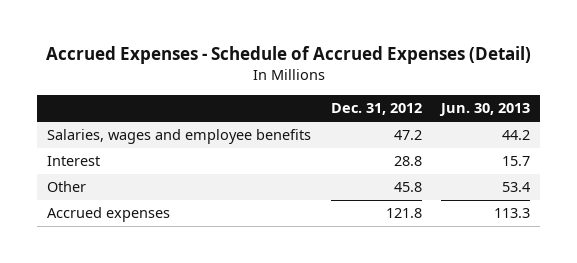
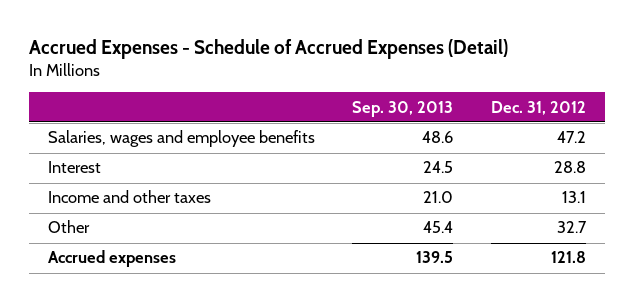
[439,103,531,117] Jun. 30, 2013 -> none
none -> [352,100,454,117] Sep. 30, 2013
none -> [47,190,211,204] Income and other taxes
[393,182,422,193] 45.8 -> [556,221,587,234] 32.7

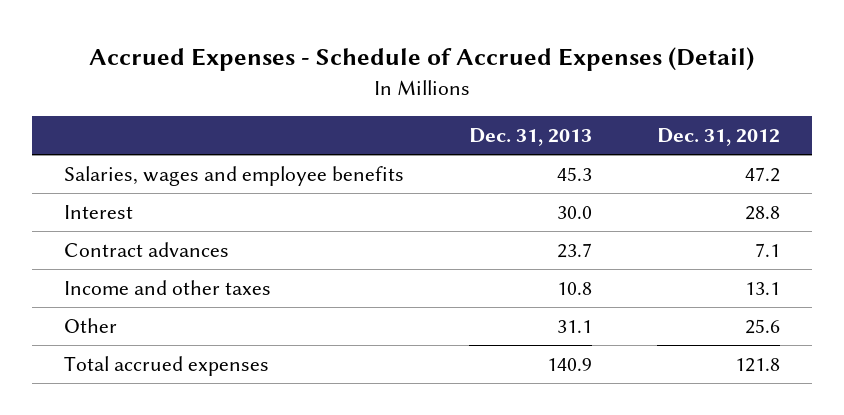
[352,100,454,117] Sep. 30, 2013 -> none
none -> [469,128,593,147] Dec. 31, 2013
none -> [64,242,230,258] Contract advances
[556,221,587,234] 32.7 -> [744,319,780,335] 25.6
[47,250,176,268] Accrued expenses -> [64,356,270,377] Total accrued expenses

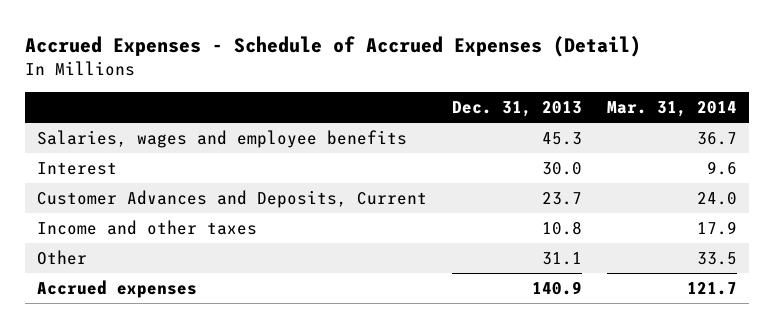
[656,128,780,147] Dec. 31, 2012 -> none
none -> [607,101,738,118] Mar. 31, 2014
[64,242,230,258] Contract advances -> [37,190,428,209] Customer Advances and Deposits, Current
[64,356,270,377] Total accrued expenses -> [37,280,198,299] Accrued expenses

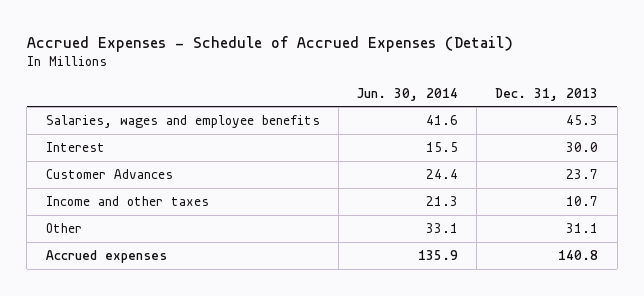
[607,101,738,118] Mar. 31, 2014 -> none
none -> [356,87,458,101] Jun. 30, 2014
[37,190,428,209] Customer Advances and Deposits, Current -> [45,169,173,180] Customer Advances
[542,221,583,236] 10.8 -> [566,196,599,207] 10.7
[532,281,583,296] 140.9 -> [558,250,599,261] 140.8

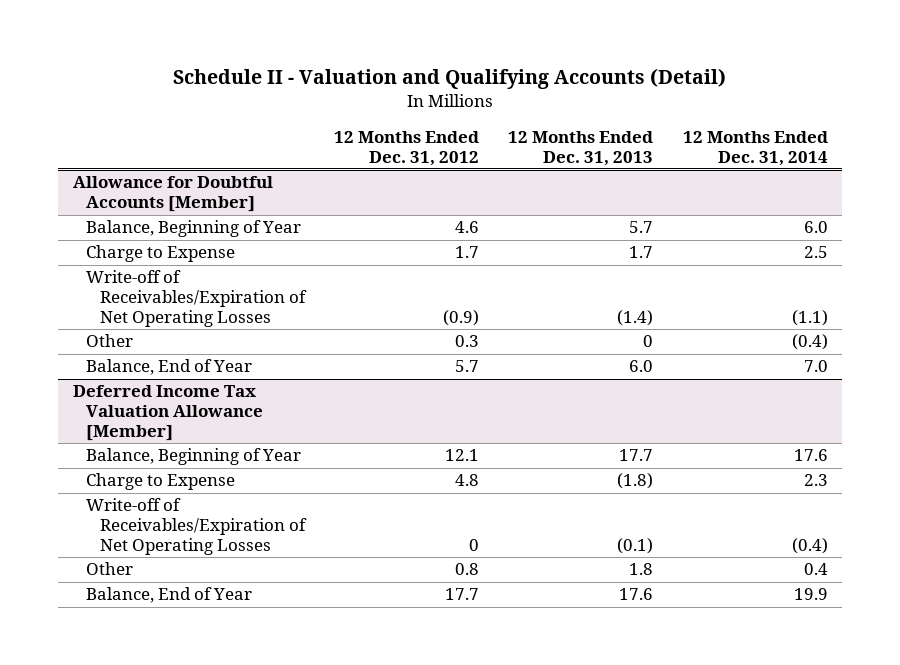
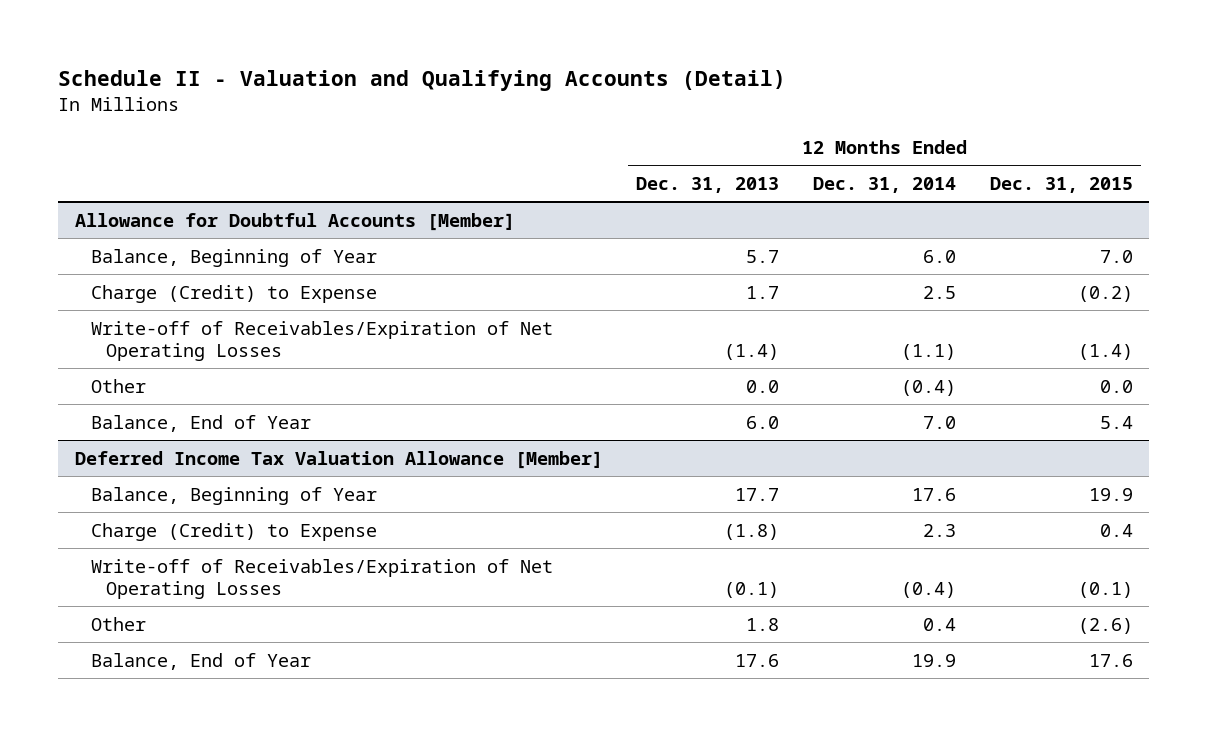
[334,130,480,166] 12 Months Ended Dec. 31, 2012 -> none
none -> [989,176,1133,193] Dec. 31, 2015
[86,245,236,263] Charge to Expense -> [90,284,377,303] Charge (Credit) to Expense
[643,335,654,348] 0 -> [746,379,780,393] 0.0
[86,473,236,491] Charge to Expense -> [90,522,377,541] Charge (Credit) to Expense

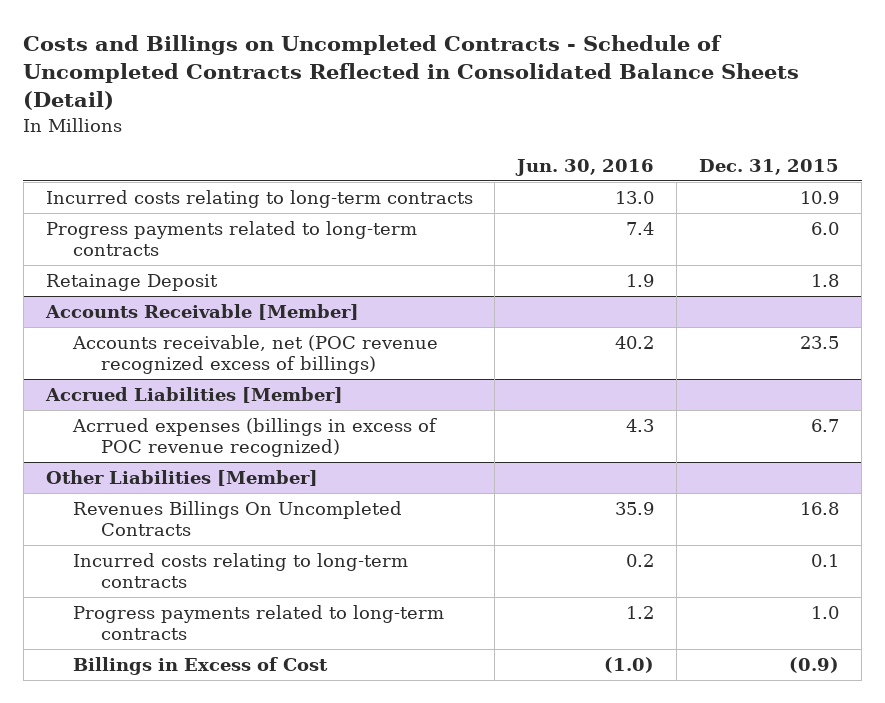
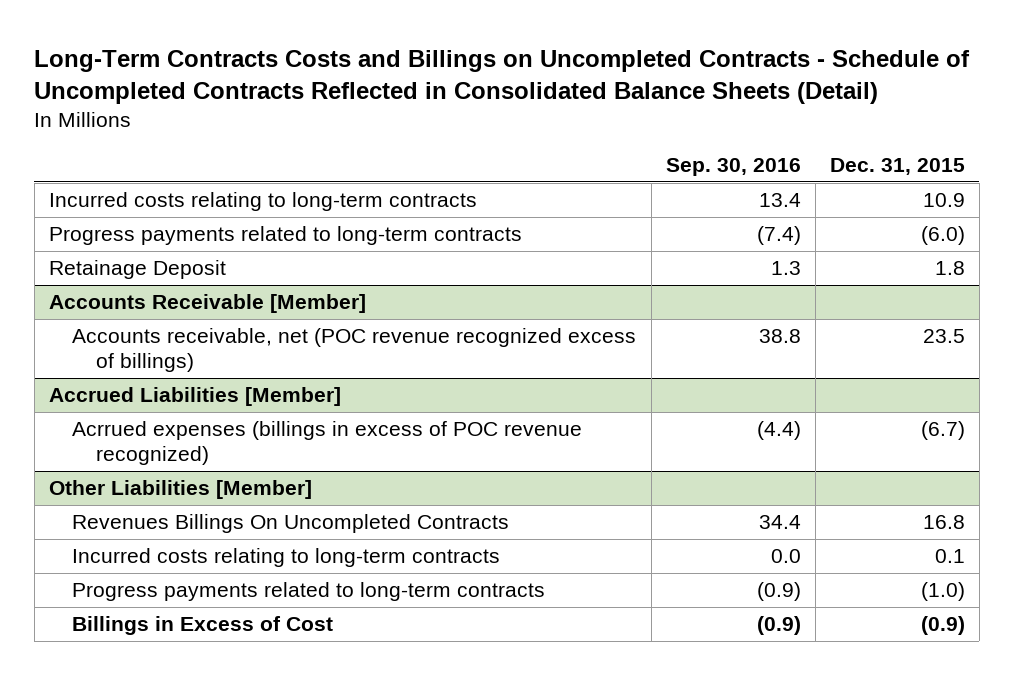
[23,35,800,111] Costs and Billings on Uncompleted Contracts - Schedule of Uncompleted Contracts Reflected in Consolidated Balance Sheets (Detail) -> [34,49,971,104] Long-Term Contracts Costs and Billings on Uncompleted Contracts - Schedule of Uncompleted Contracts Reflected in Consolidated Balance Sheets (Detail)
[515,158,655,176] Jun. 30, 2016 -> none
none -> [665,157,801,176] Sep. 30, 2016
[811,222,840,236] 6.0 -> [920,226,965,246] (6.0)
[811,419,840,433] 6.7 -> [920,421,965,441] (6.7)
[811,606,840,620] 1.0 -> [920,582,965,602] (1.0)

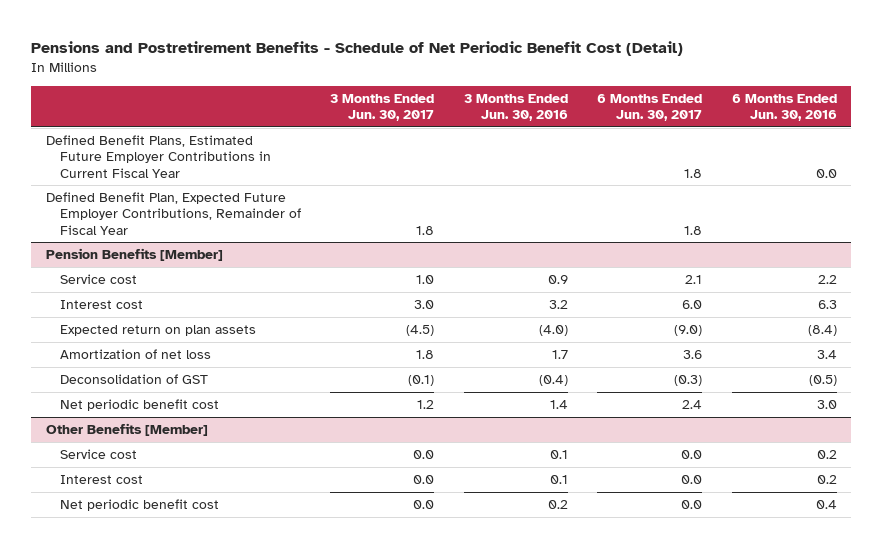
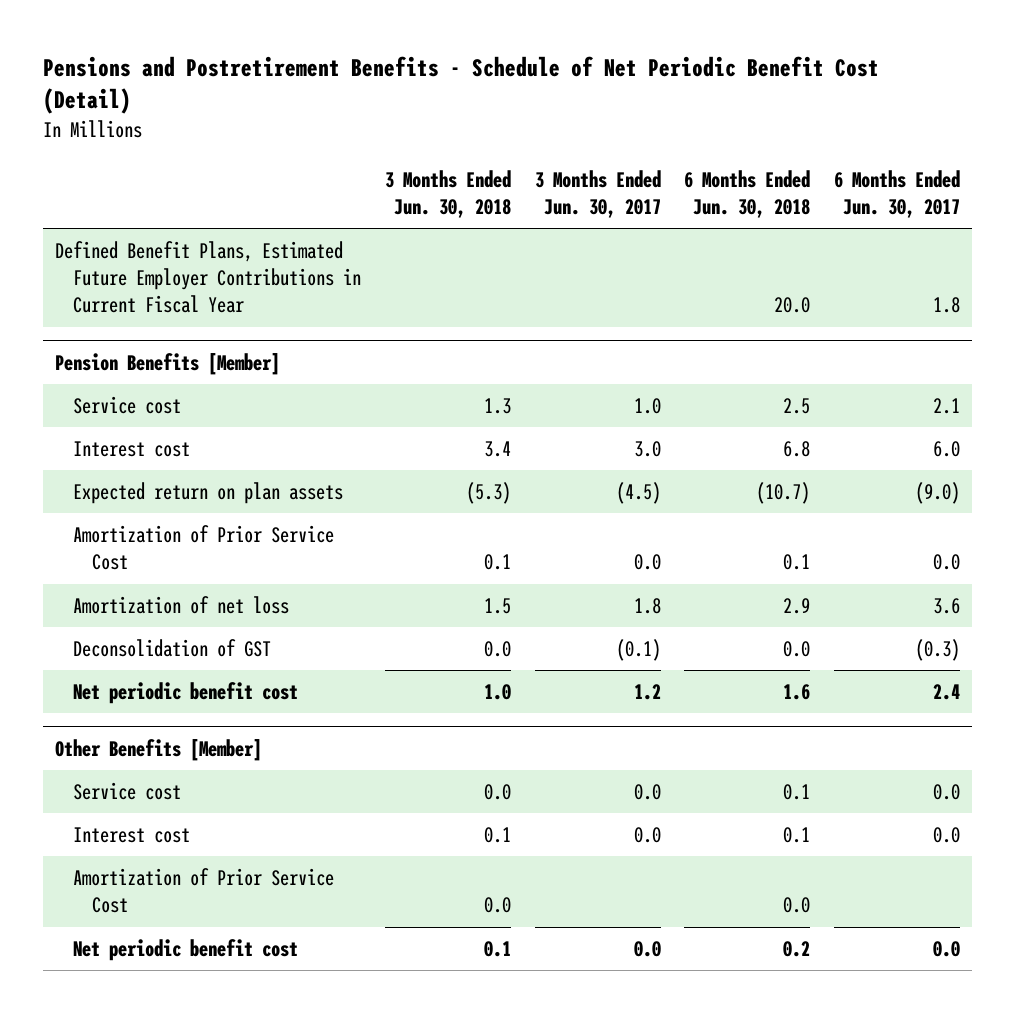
[463,93,568,122] 3 Months Ended Jun. 30, 2016 -> none
[731,93,837,122] 6 Months Ended Jun. 30, 2016 -> none
none -> [385,169,512,218] 3 Months Ended Jun. 30, 2018
none -> [684,169,811,218] 6 Months Ended Jun. 30, 2018
[45,192,301,235] Defined Benefit Plan, Expected Future Employer Contributions, Remainder of Fiscal Year -> none
none -> [73,525,335,571] Amortization of Prior Service Cost
none -> [73,868,335,914] Amortization of Prior Service Cost

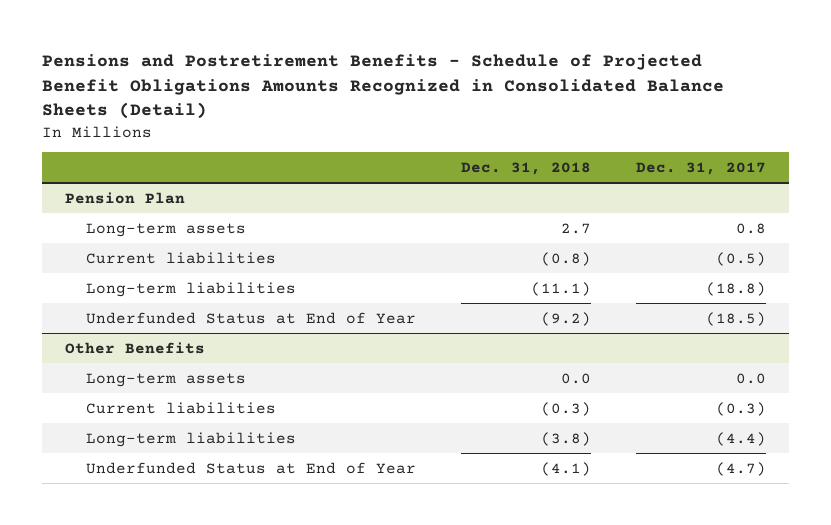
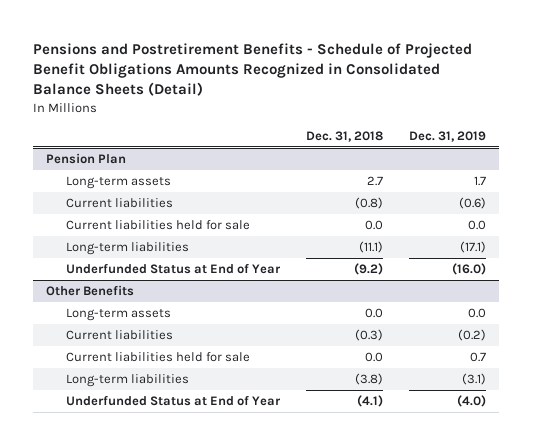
[636,161,767,175] Dec. 31, 2017 -> none
none -> [409,130,487,142] Dec. 31, 2019
none -> [66,220,251,231] Current liabilities held for sale
none -> [66,352,251,363] Current liabilities held for sale

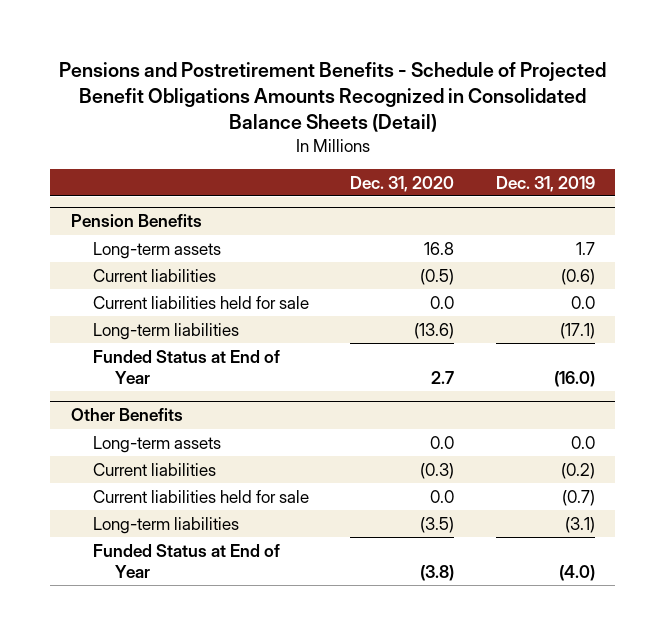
[306,130,384,142] Dec. 31, 2018 -> none
none -> [350,175,455,192] Dec. 31, 2020
[46,153,127,165] Pension Plan -> [70,214,202,228] Pension Benefits
[66,263,282,275] Underfunded Status at End of Year -> [93,349,281,384] Funded Status at End of Year
[470,352,487,363] 0.7 -> [561,489,595,506] (0.7)
[66,395,282,407] Underfunded Status at End of Year -> [93,543,281,578] Funded Status at End of Year

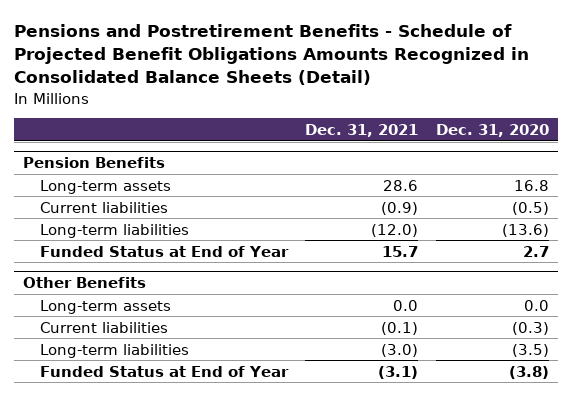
[495,175,595,192] Dec. 31, 2019 -> none
none -> [305,124,419,138] Dec. 31, 2021
[93,295,310,309] Current liabilities held for sale -> none
[93,489,310,503] Current liabilities held for sale -> none

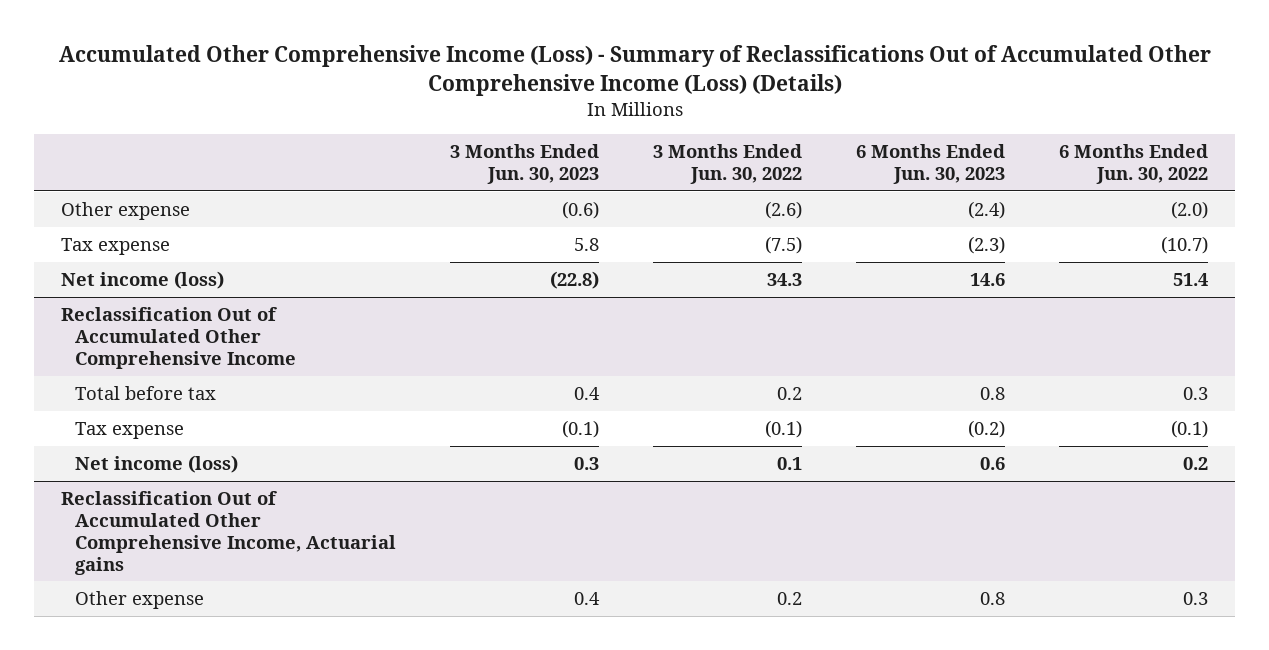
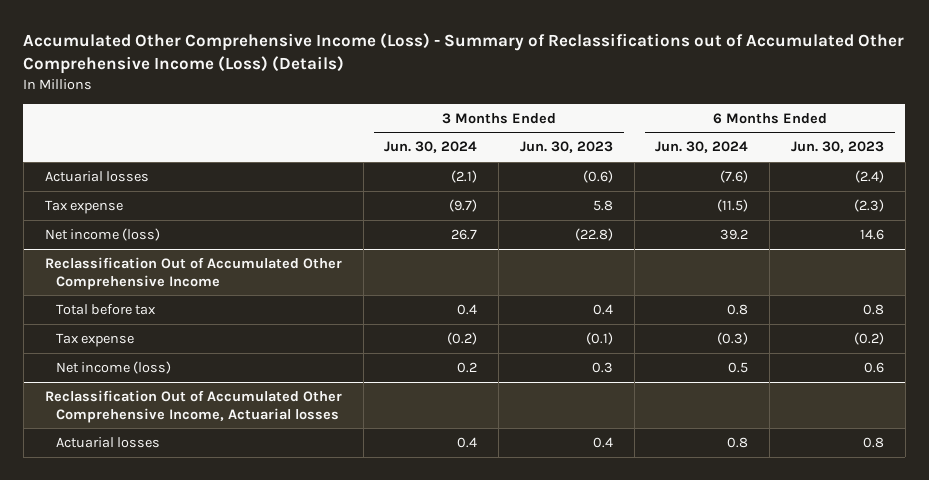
[58,45,1211,96] Accumulated Other Comprehensive Income (Loss) - Summary of Reclassifications Out of Accumulated Other Comprehensive Income (Loss) (Details) -> [23,33,905,75] Accumulated Other Comprehensive Income (Loss) - Summary of Reclassifications out of Accumulated Other Comprehensive Income (Loss) (Details)
[653,143,803,184] 3 Months Ended Jun. 30, 2022 -> none
[1059,143,1209,184] 6 Months Ended Jun. 30, 2022 -> none
none -> [384,141,478,154] Jun. 30, 2024
none -> [655,141,749,154] Jun. 30, 2024
[60,202,190,221] Other expense -> [44,170,149,182] Actuarial losses
[60,491,396,575] Reclassification Out of Accumulated Other Comprehensive Income, Actuarial gains -> [44,389,342,423] Reclassification Out of Accumulated Other Comprehensive Income, Actuarial losses
[74,591,204,610] Other expense -> [56,436,161,448] Actuarial losses

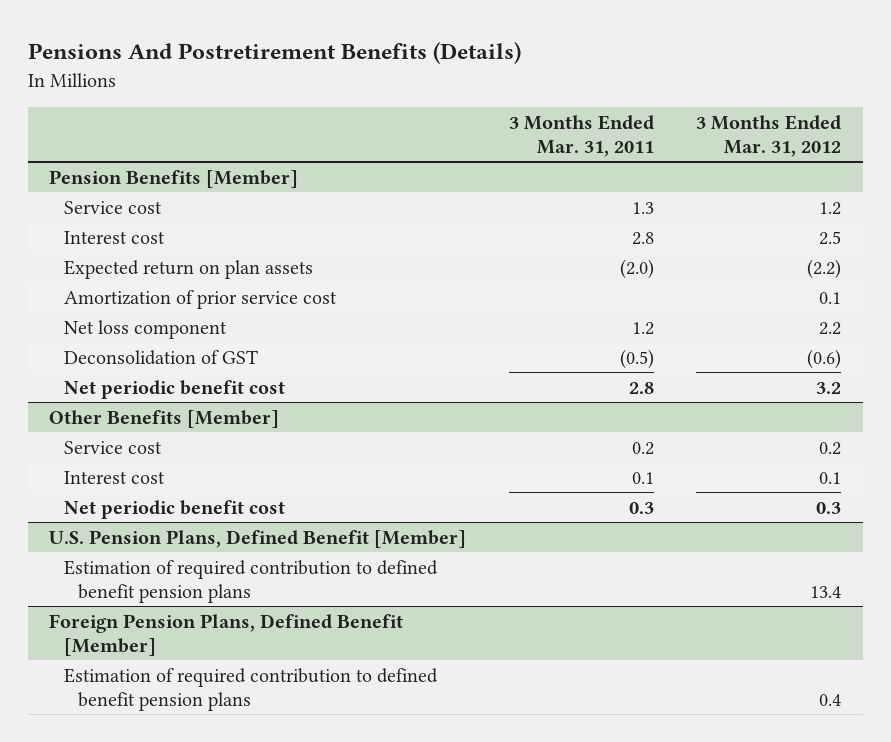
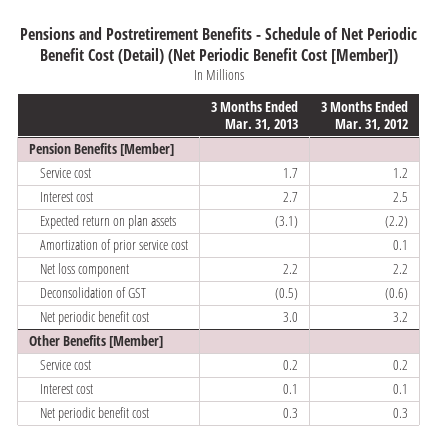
[28,42,522,65] Pensions And Postretirement Benefits (Details) -> [19,26,417,65] Pensions and Postretirement Benefits - Schedule of Net Periodic Benefit Cost (Detail) (Net Periodic Benefit Cost [Member])
[508,114,654,157] 3 Months Ended Mar. 31, 2011 -> none
none -> [210,100,298,130] 3 Months Ended Mar. 31, 2013
[49,529,467,548] U.S. Pension Plans, Defined Benefit [Member] -> none
[63,559,438,603] Estimation of required contribution to defined benefit pension plans -> none
[49,613,404,656] Foreign Pension Plans, Defined Benefit [Member] -> none
[63,667,438,711] Estimation of required contribution to defined benefit pension plans -> none

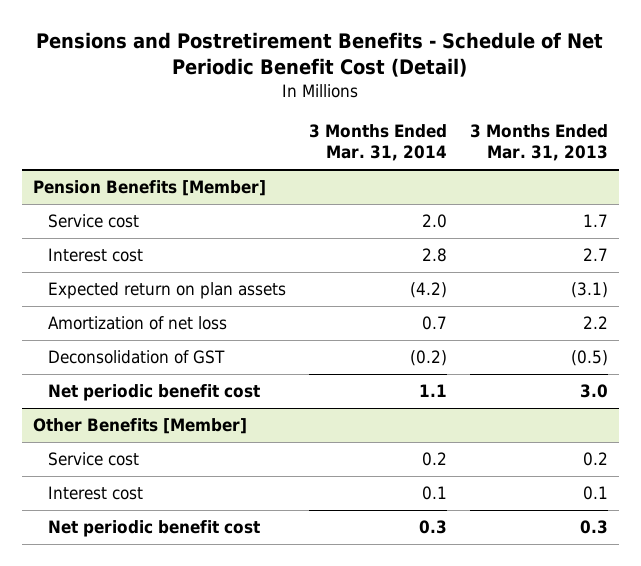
[19,26,417,65] Pensions and Postretirement Benefits - Schedule of Net Periodic Benefit Cost (Detail) (Net Periodic Benefit Cost [Member]) -> [36,31,604,78] Pensions and Postretirement Benefits - Schedule of Net Periodic Benefit Cost (Detail)
[320,100,408,130] 3 Months Ended Mar. 31, 2012 -> none
none -> [308,123,447,162] 3 Months Ended Mar. 31, 2014
[39,239,188,254] Amortization of prior service cost -> none
[39,263,129,278] Net loss component -> [48,316,228,331] Amortization of net loss

